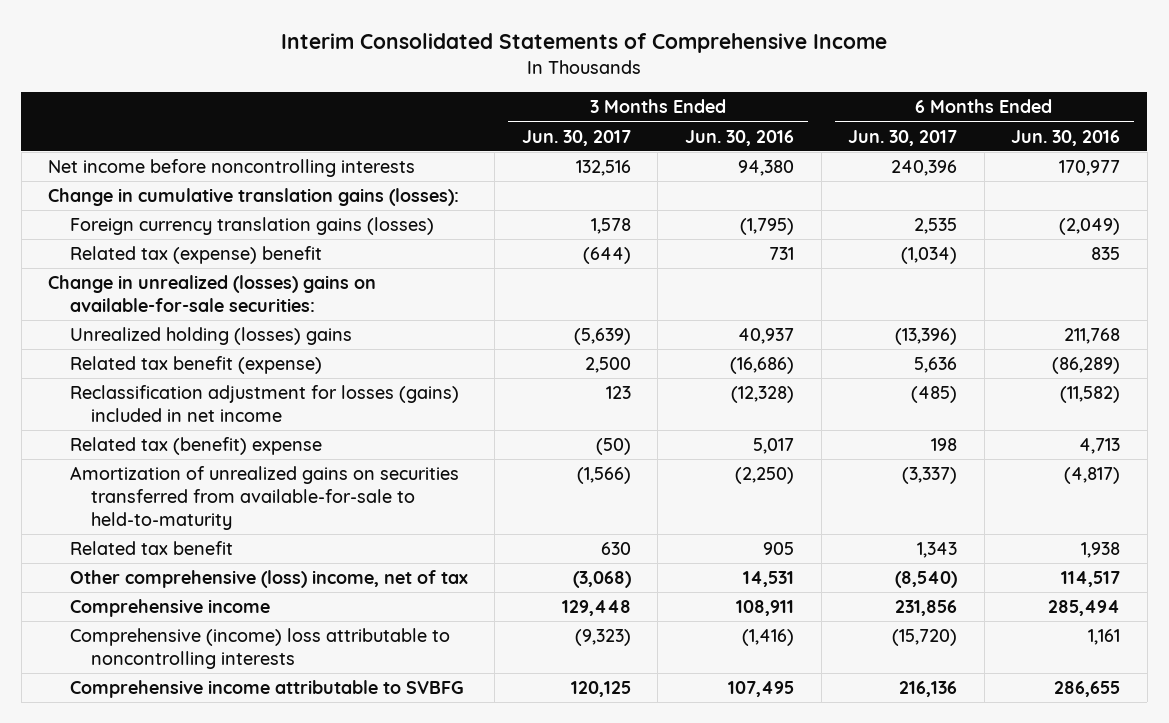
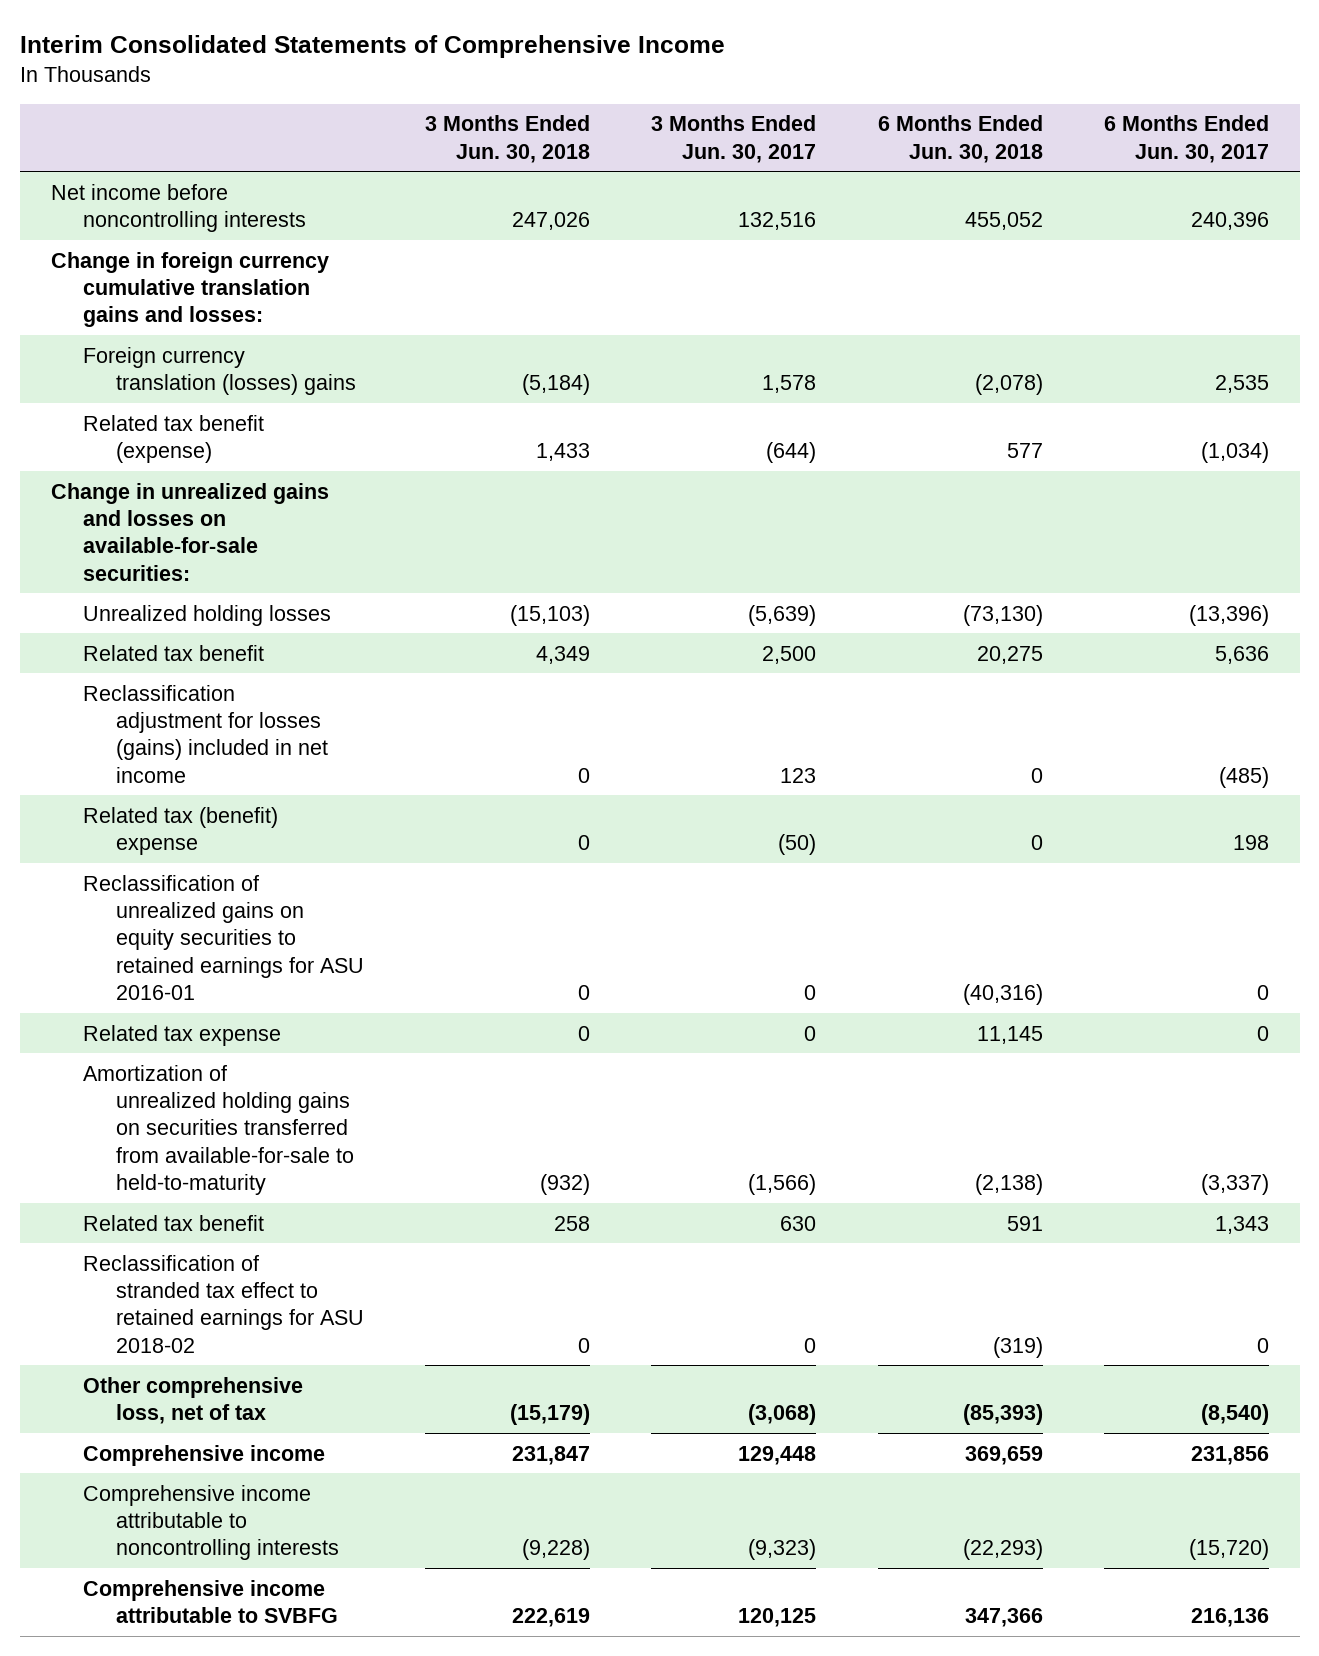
[685,129,795,146] Jun. 30, 2016 -> none
[1011,129,1121,146] Jun. 30, 2016 -> none
none -> [425,115,591,163] 3 Months Ended Jun. 30, 2018
none -> [877,115,1043,163] 6 Months Ended Jun. 30, 2018
[48,188,460,207] Change in cumulative translation gains (losses): -> [50,251,329,328] Change in foreign currency cumulative translation gains and losses:
[69,217,434,236] Foreign currency translation gains (losses) -> [83,346,356,395] Foreign currency translation (losses) gains
[69,246,322,265] Related tax (expense) benefit -> [83,414,265,463] Related tax benefit (expense)
[48,275,377,313] Change in unrealized (losses) gains on available-for-sale securities: -> [50,482,329,581] Change in unrealized gains and losses on available-for-sale securities:
[69,327,352,346] Unrealized holding (losses) gains -> [83,604,332,626] Unrealized holding losses
[69,356,322,375] Related tax benefit (expense) -> [83,644,265,661] Related tax benefit
none -> [83,874,364,1001] Reclassification of unrealized gains on equity securities to retained earnings for ASU 2016-01
none -> [83,1024,282,1046] Related tax expense
[69,466,459,530] Amortization of unrealized gains on securities transferred from available-for-sale to held-to-maturity -> [83,1064,354,1196] Amortization of unrealized holding gains on securities transferred from available-for-sale to held-to-maturity
none -> [83,1254,364,1353] Reclassification of stranded tax effect to retained earnings for ASU 2018-02
[69,570,468,589] Other comprehensive (loss) income, net of tax -> [83,1376,304,1424] Other comprehensive loss, net of tax
[69,628,450,670] Comprehensive (income) loss attributable to noncontrolling interests -> [83,1484,339,1561] Comprehensive income attributable to noncontrolling interests

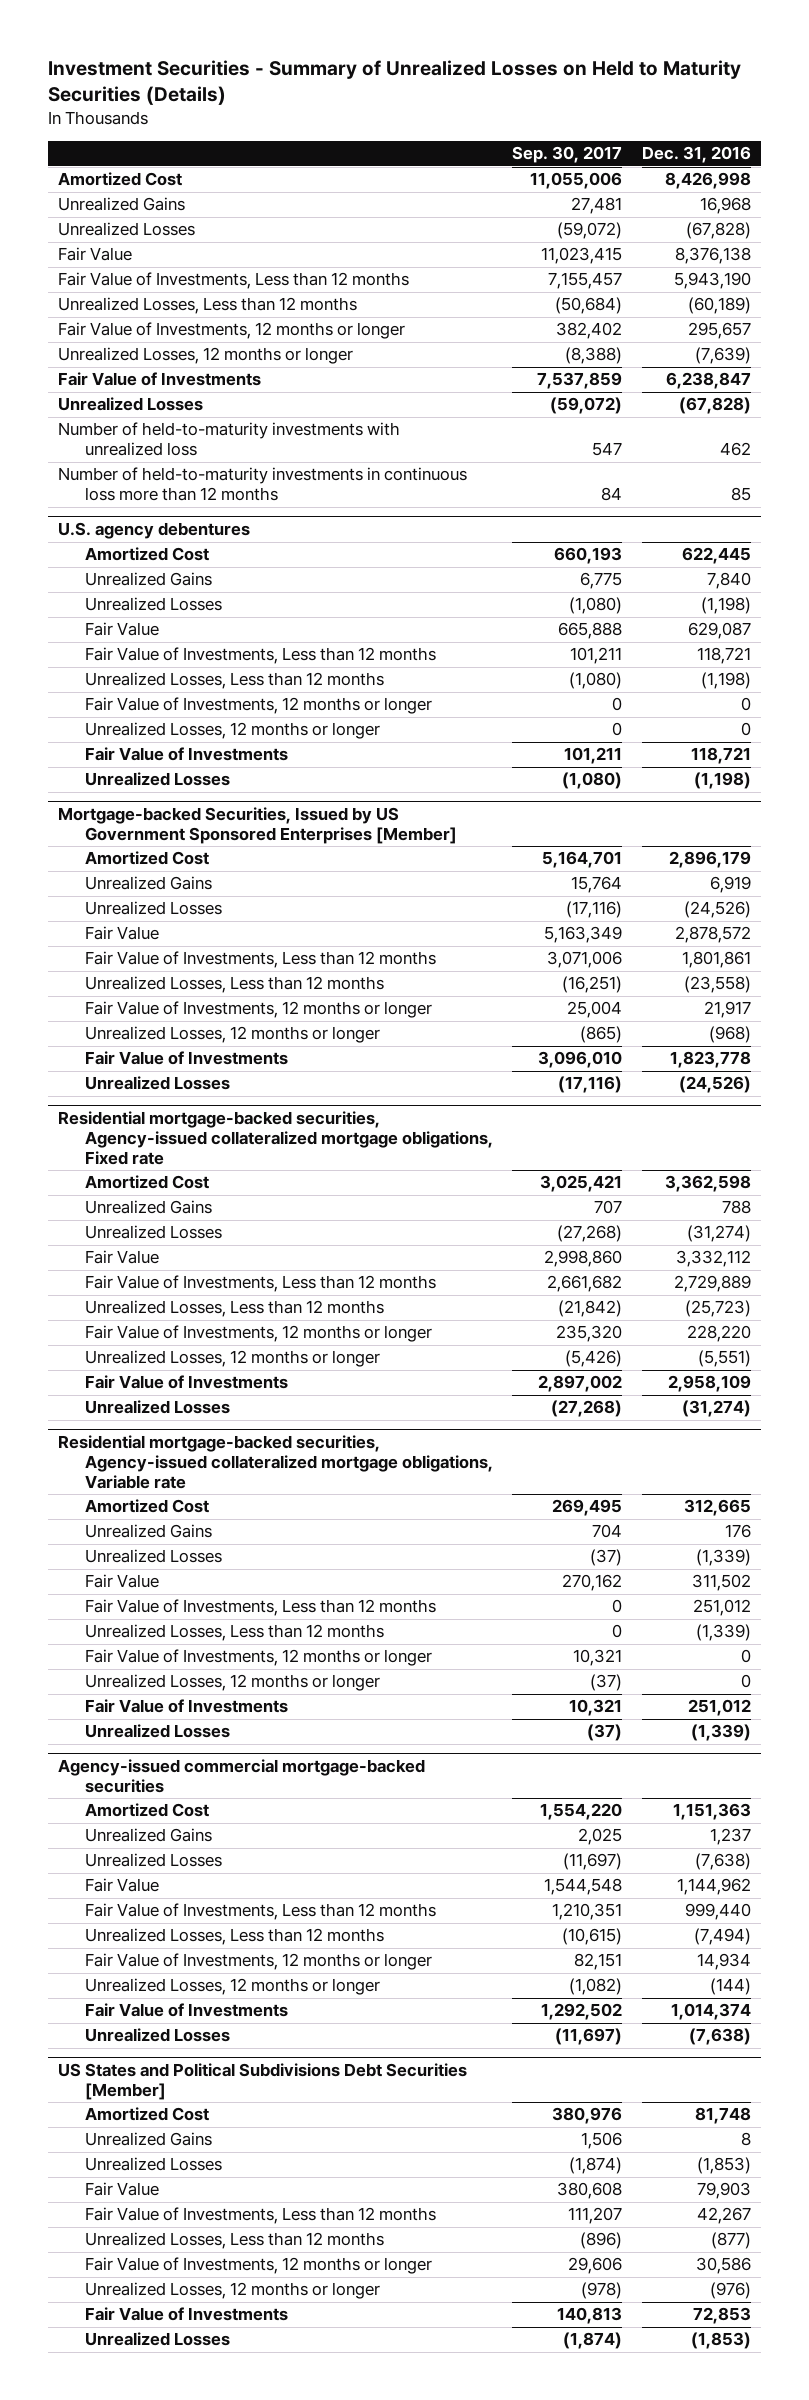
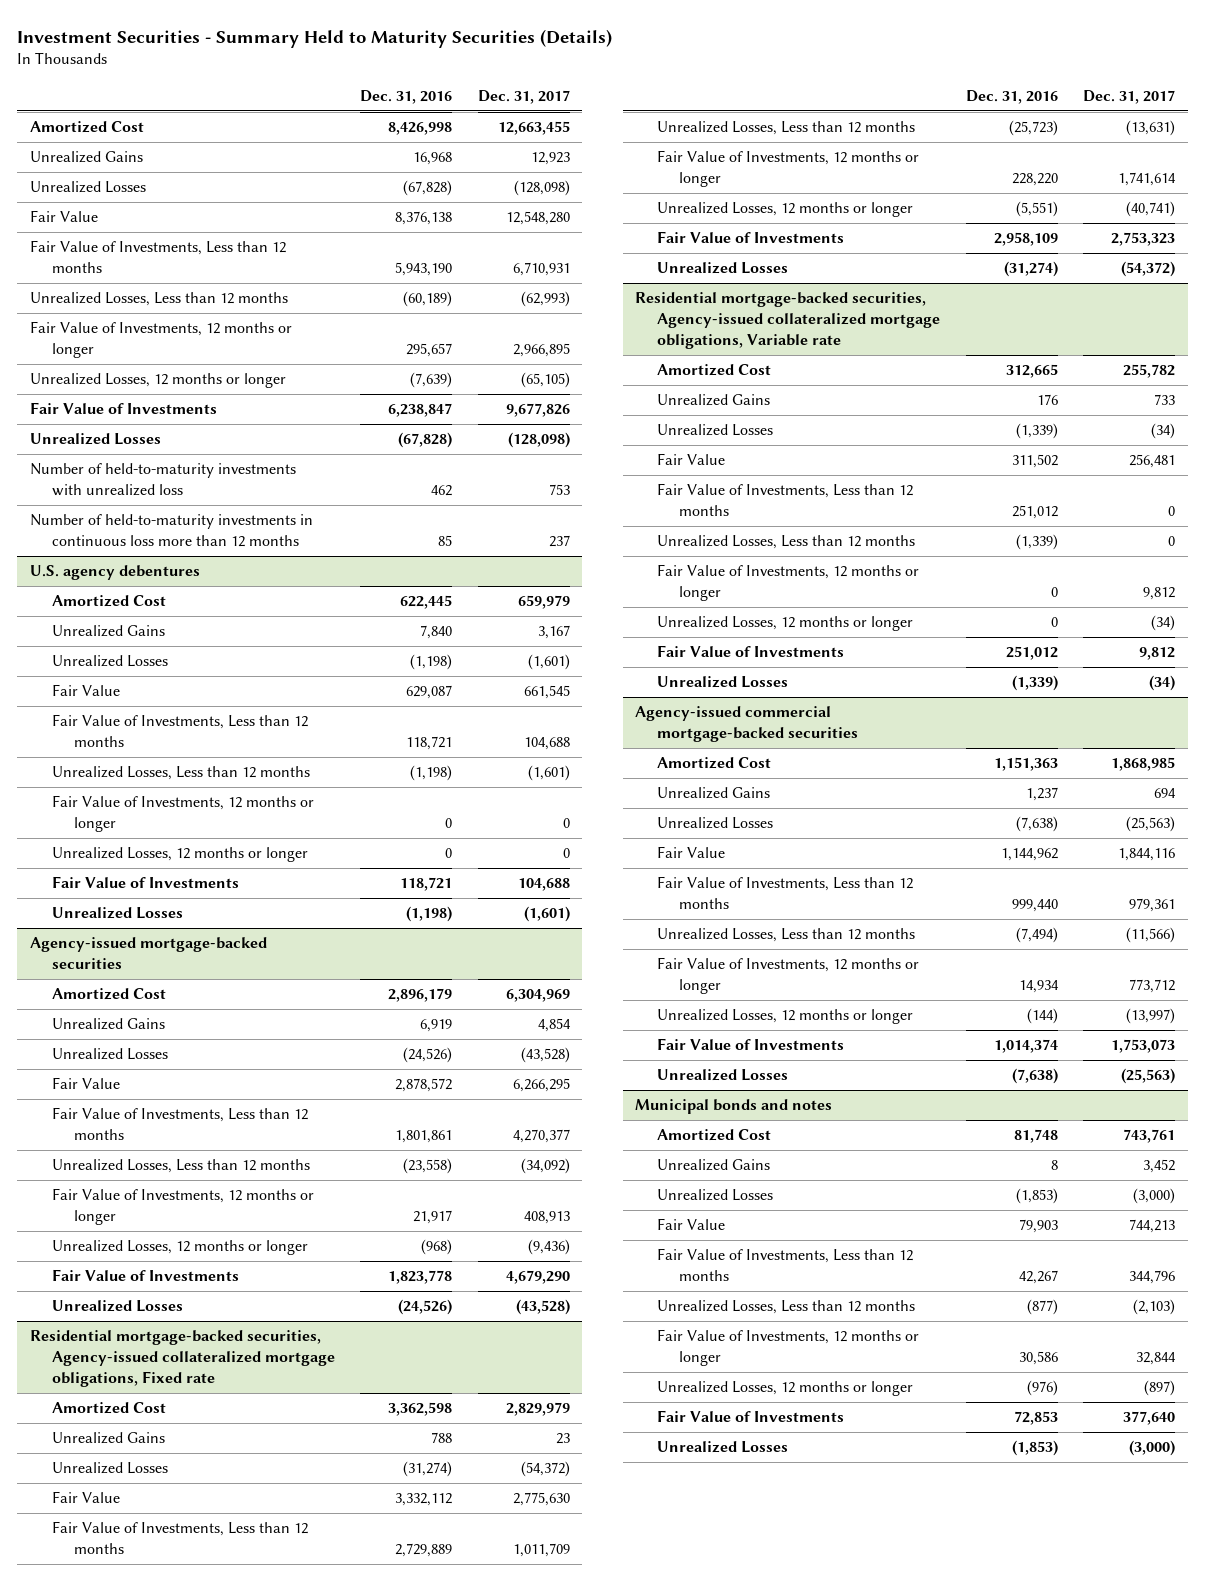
[48,59,742,106] Investment Securities - Summary of Unrealized Losses on Held to Maturity Securities (Details) -> [17,28,613,48] Investment Securities - Summary Held to Maturity Securities (Details)
[512,146,623,164] Sep. 30, 2017 -> none
none -> [477,89,570,104] Dec. 31, 2017
[58,807,457,845] Mortgage-backed Securities, Issued by US Government Sponsored Enterprises [Member] -> [30,937,268,970] Agency-issued mortgage-backed securities
[58,2063,468,2101] US States and Political Subdivisions Debt Securities [Member] -> [635,1099,833,1115] Municipal bonds and notes

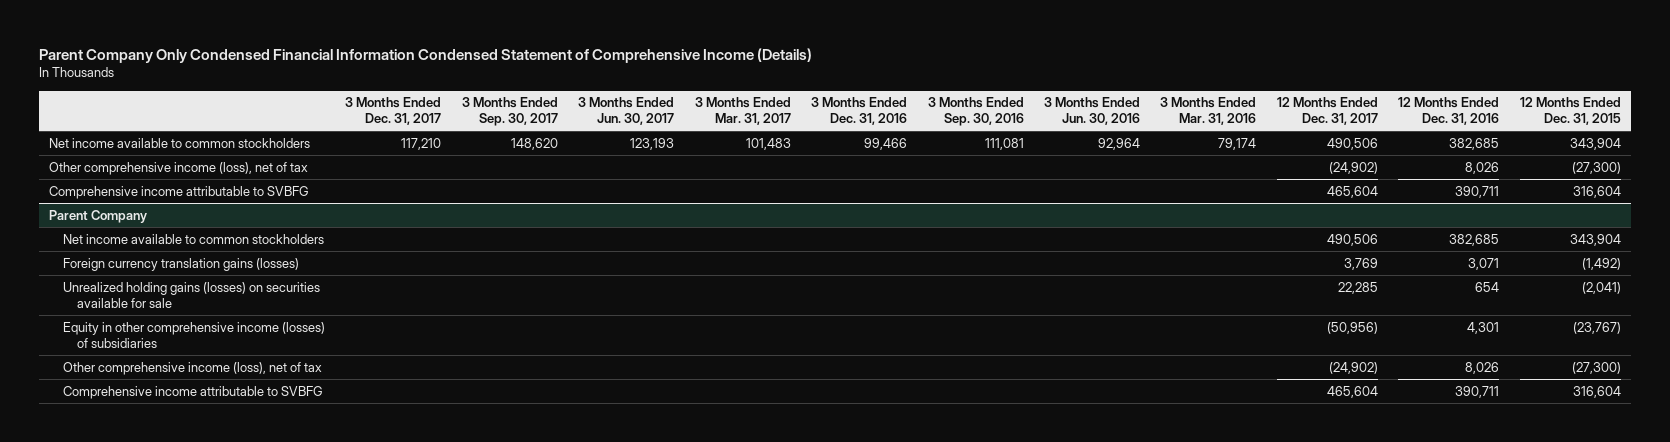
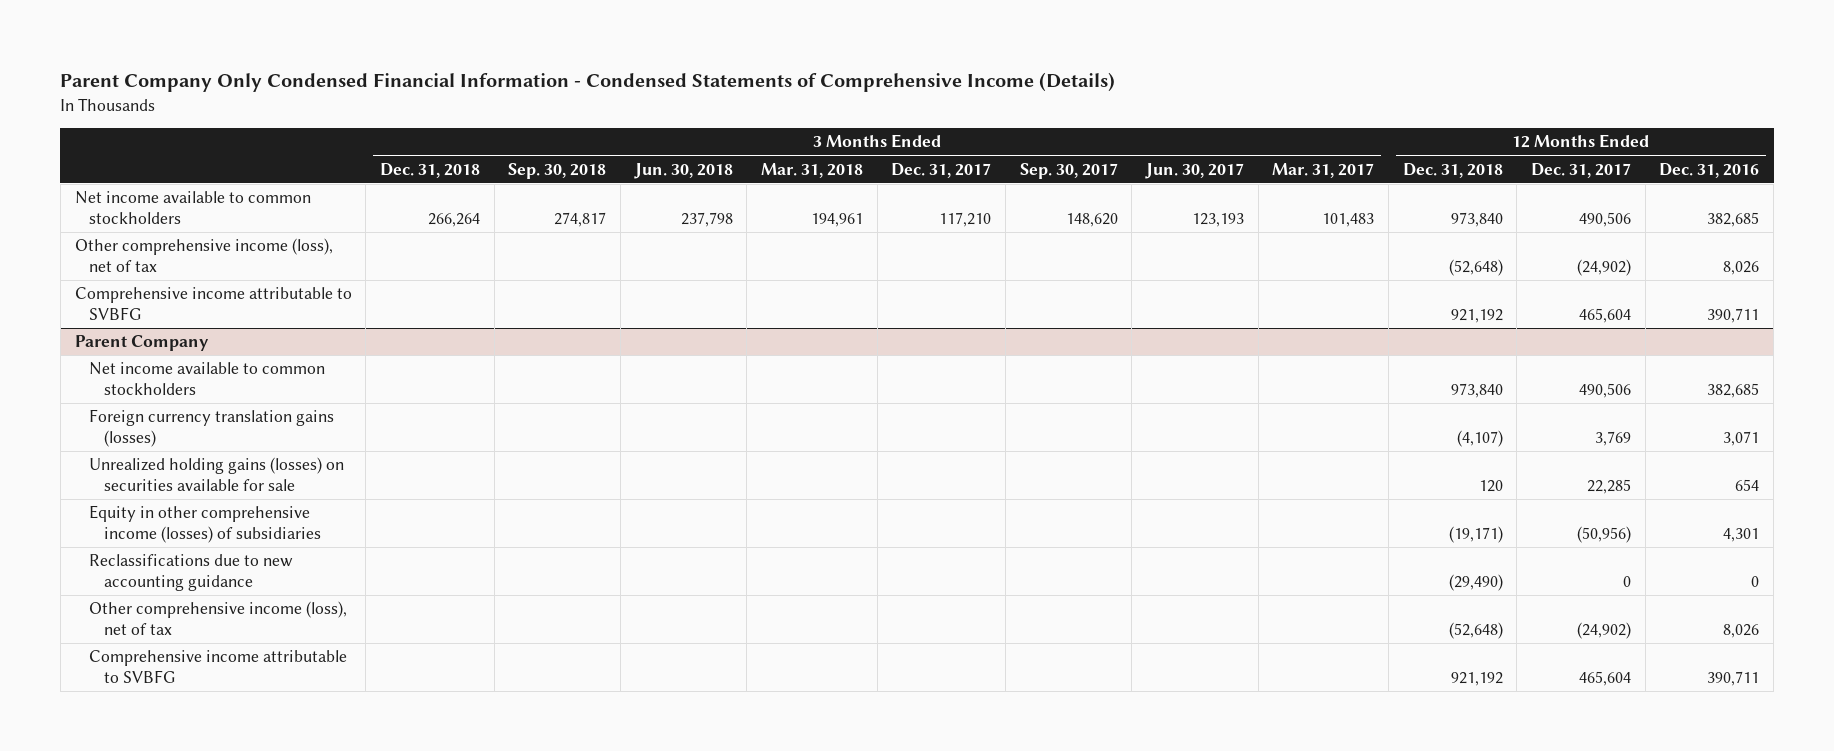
[39,47,813,63] Parent Company Only Condensed Financial Information Condensed Statement of Comprehensive Income (Details) -> [60,72,1116,93] Parent Company Only Condensed Financial Information - Condensed Statements of Comprehensive Income (Details)
[811,97,908,126] 3 Months Ended Dec. 31, 2016 -> none
[927,97,1024,127] 3 Months Ended Sep. 30, 2016 -> none
[1044,97,1141,126] 3 Months Ended Jun. 30, 2016 -> none
[1160,97,1257,126] 3 Months Ended Mar. 31, 2016 -> none
[1519,97,1621,126] 12 Months Ended Dec. 31, 2015 -> none
none -> [379,162,480,178] Dec. 31, 2018
none -> [508,162,607,179] Sep. 30, 2018
none -> [633,162,733,179] Jun. 30, 2018
none -> [760,162,863,178] Mar. 31, 2018
none -> [1402,162,1503,178] Dec. 31, 2018
none -> [89,554,294,591] Reclassifications due to new accounting guidance

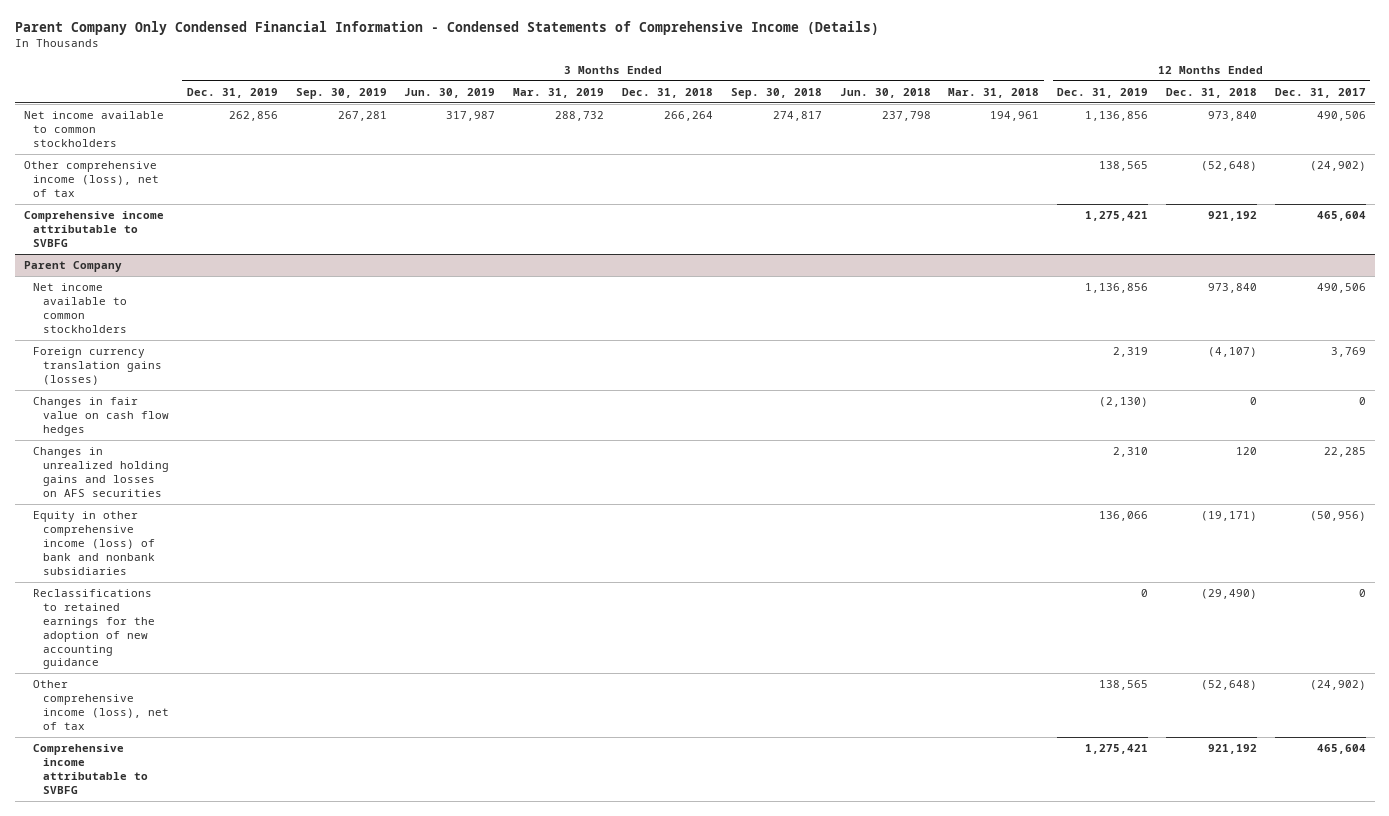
[891,162,992,178] Dec. 31, 2017 -> none
[1019,162,1118,179] Sep. 30, 2017 -> none
[1145,162,1245,179] Jun. 30, 2017 -> none
[1272,162,1375,178] Mar. 31, 2017 -> none
[1659,162,1760,178] Dec. 31, 2016 -> none
none -> [186,87,278,98] Dec. 31, 2019
none -> [295,87,387,99] Sep. 30, 2019
none -> [404,87,496,98] Jun. 30, 2019
none -> [513,87,605,98] Mar. 31, 2019
none -> [1057,87,1149,98] Dec. 31, 2019
none -> [33,397,169,436] Changes in fair value on cash flow hedges
[89,457,345,491] Unrealized holding gains (losses) on securities available for sale -> [33,447,169,497] Changes in unrealized holding gains and losses on AFS securities
[89,505,321,543] Equity in other comprehensive income (losses) of subsidiaries -> [33,511,155,575] Equity in other comprehensive income (loss) of bank and nonbank subsidiaries
[89,554,294,591] Reclassifications due to new accounting guidance -> [33,589,155,670] Reclassifications to retained earnings for the adoption of new accounting guidance

